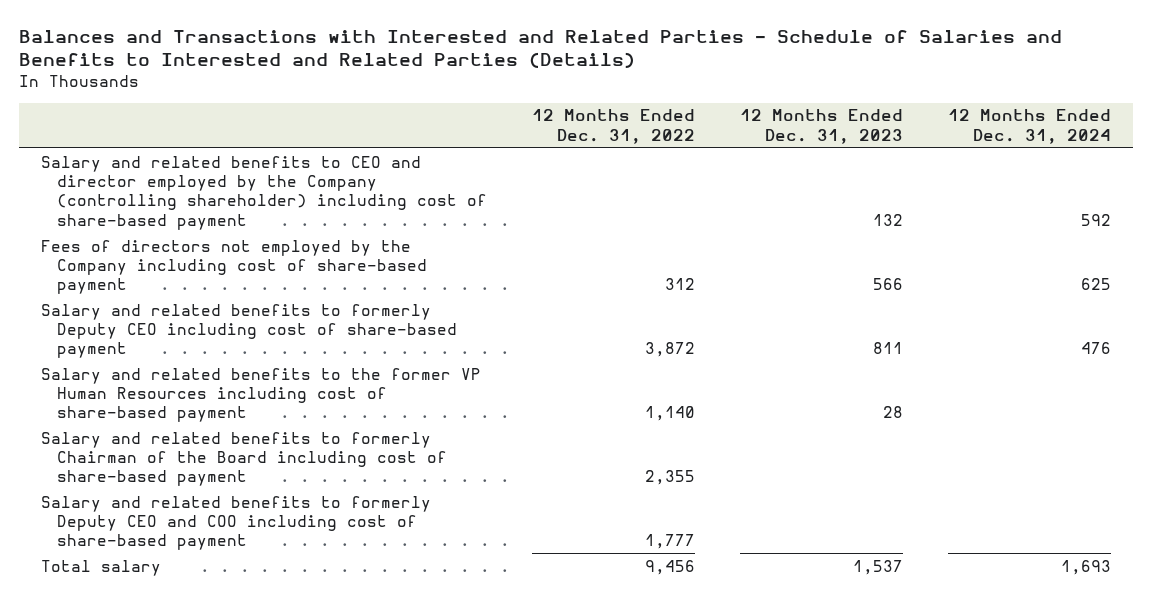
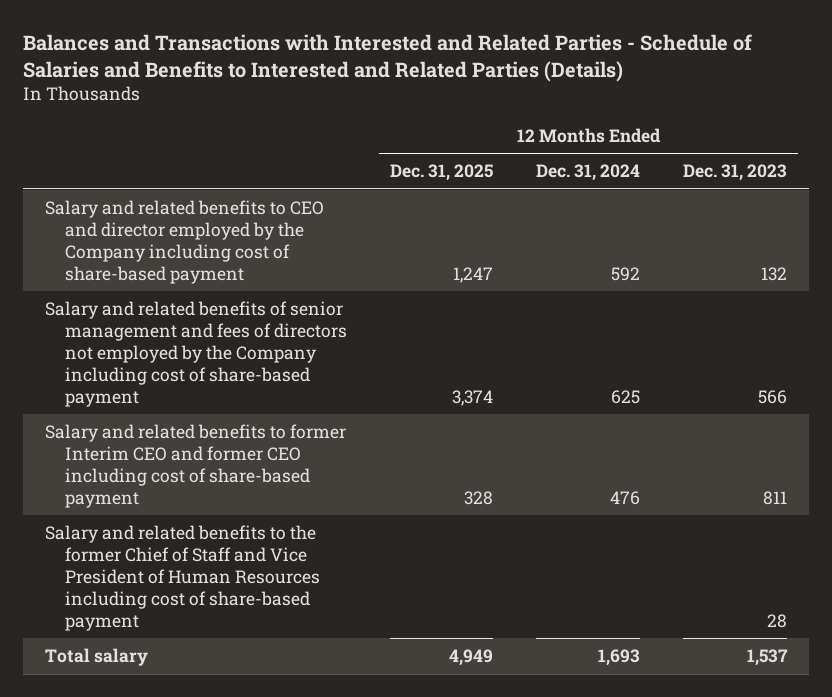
[532,109,696,144] 12 Months Ended Dec. 31, 2022 -> none
none -> [390,164,494,182] Dec. 31, 2025
[41,431,448,487] Salary and related benefits to formerly Chairman of the Board including cost of share-based payment -> none
[41,495,432,551] Salary and related benefits to formerly Deputy CEO and COO including cost of share-based payment -> none
[41,155,488,230] Salary and related benefits to CEO and director employed by the Company (controlling shareholder) including cost of share-based payment -> [44,199,324,284] Salary and related benefits to CEO and director employed by the Company including cost of share-based payment
[41,239,428,295] Fees of directors not employed by the Company including cost of share-based payment -> [44,300,347,407] Salary and related benefits of senior management and fees of directors not employed by the Company including cost of share-based payment
[41,303,458,359] Salary and related benefits to formerly Deputy CEO including cost of share-based payment -> [44,423,346,508] Salary and related benefits to former Interim CEO and former CEO including cost of share-based payment
[41,367,482,423] Salary and related benefits to the former VP Human Resources including cost of share-based payment -> [44,524,320,631] Salary and related benefits to the former Chief of Staff and Vice President of Human Resources including cost of share-based payment

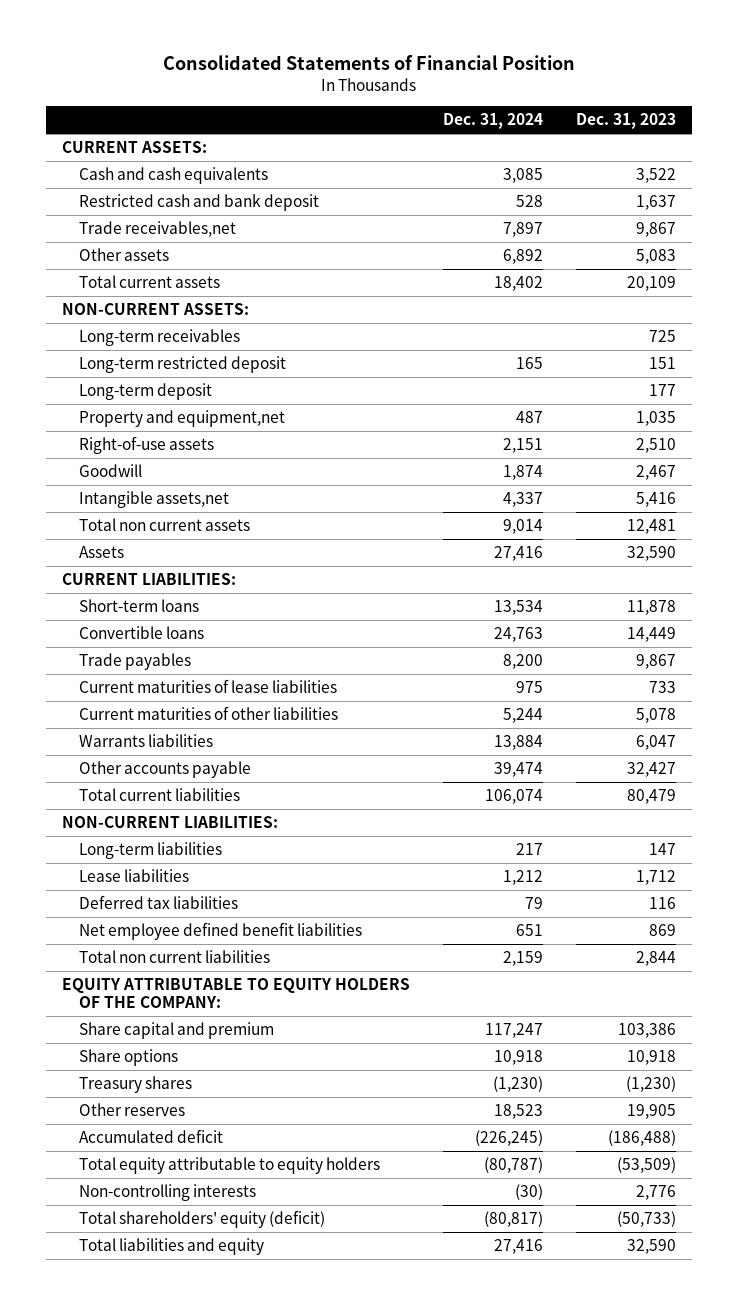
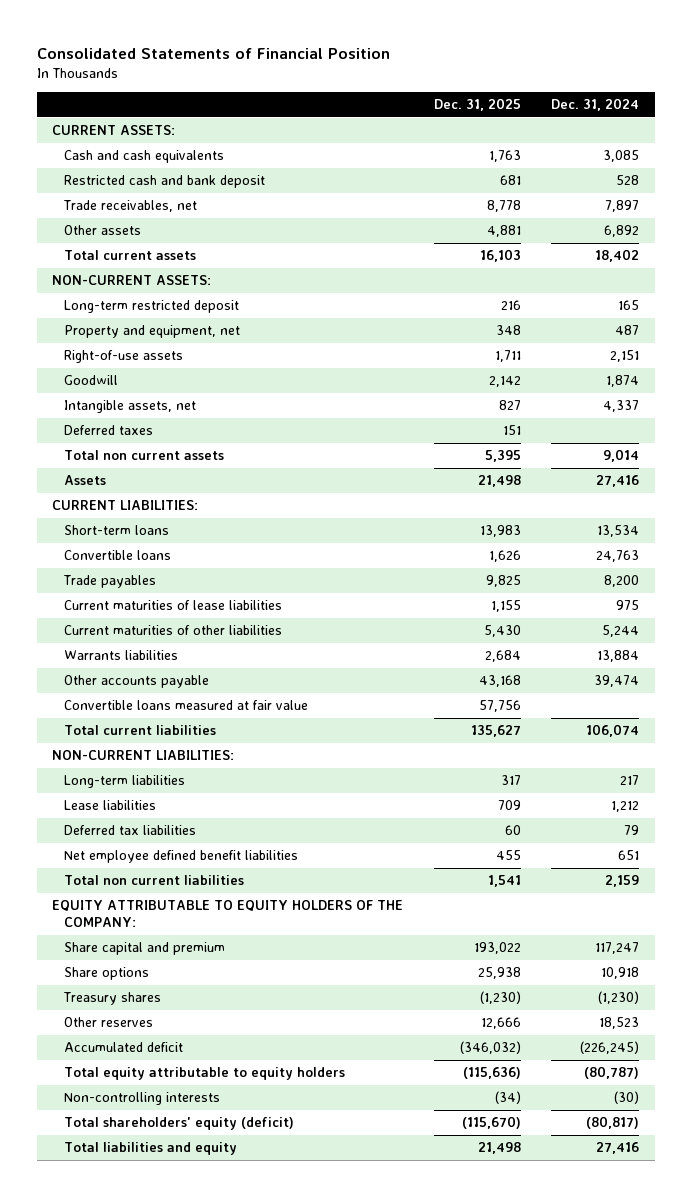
[575,113,676,130] Dec. 31, 2023 -> none
none -> [433,98,521,112] Dec. 31, 2025
[78,221,236,238] Trade receivables,net -> [62,200,197,213] Trade receivables, net
[78,329,240,347] Long-term receivables -> none
[78,383,212,401] Long-term deposit -> none
[78,410,285,428] Property and equipment,net -> [63,325,240,339] Property and equipment, net
[78,491,229,509] Intangible assets,net -> [63,400,196,414] Intangible assets, net
none -> [63,425,153,436] Deferred taxes
none -> [63,700,308,711] Convertible loans measured at fair value

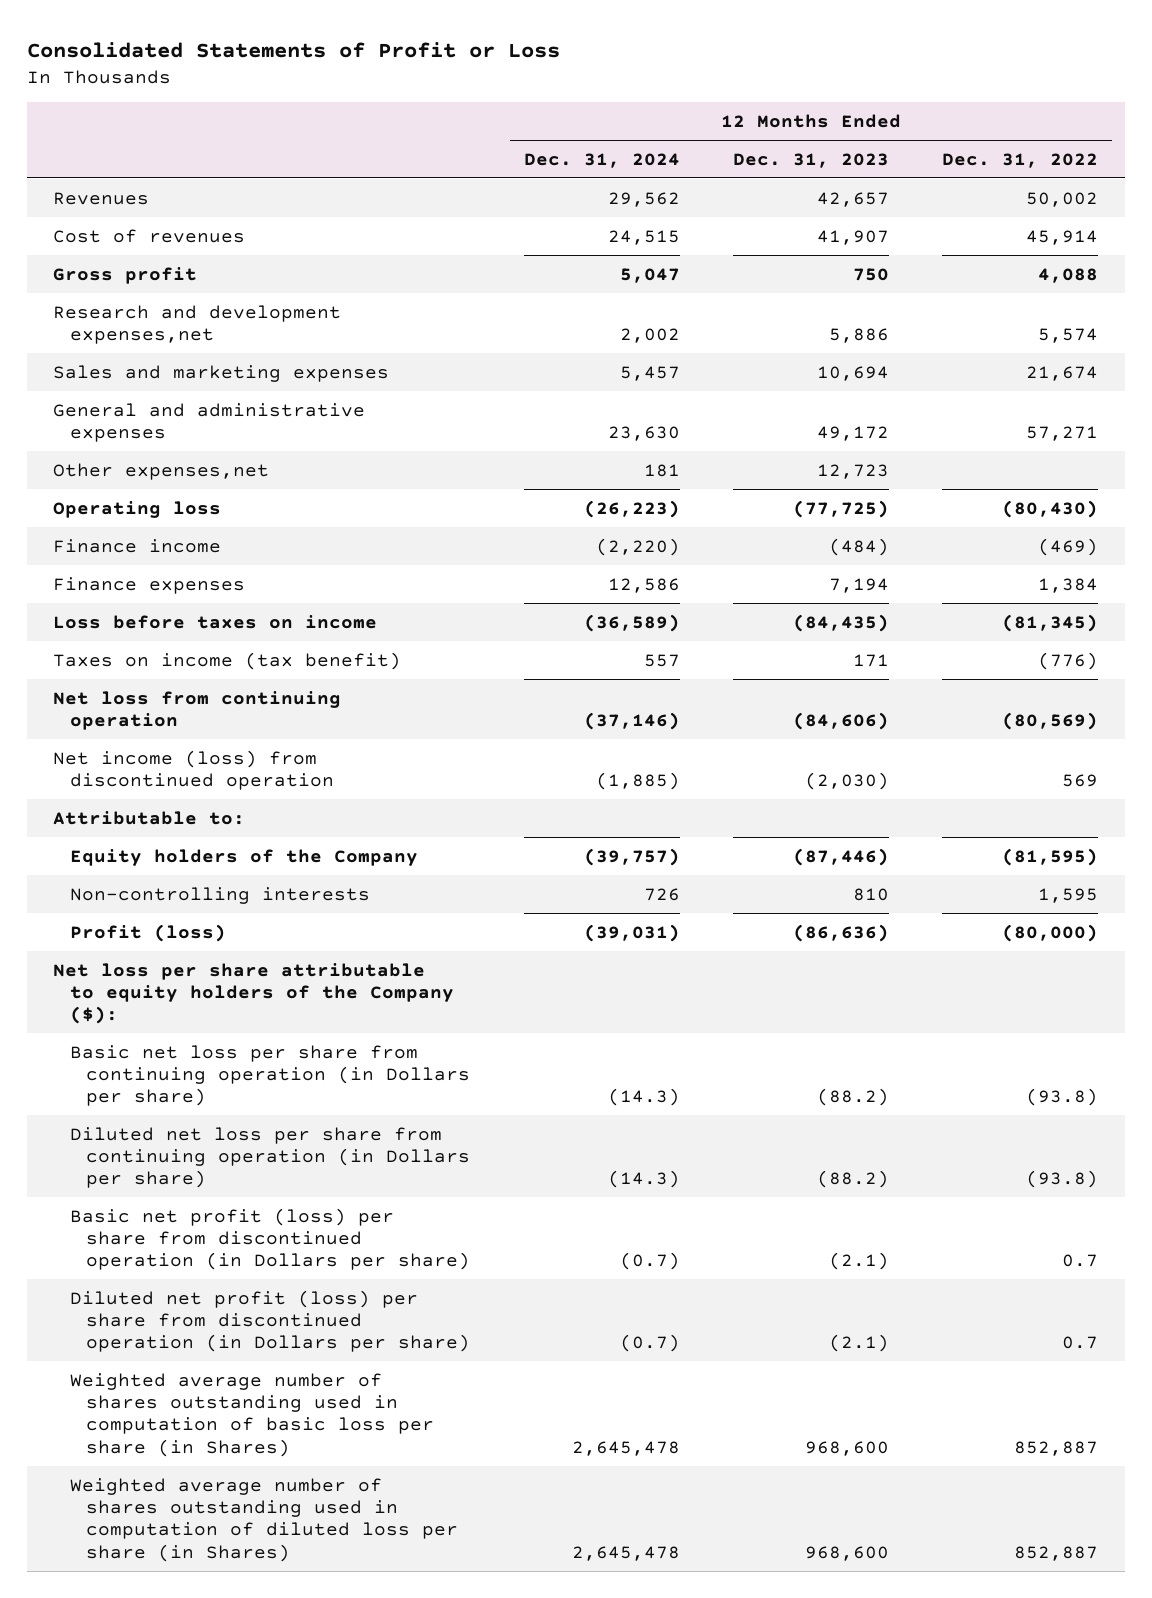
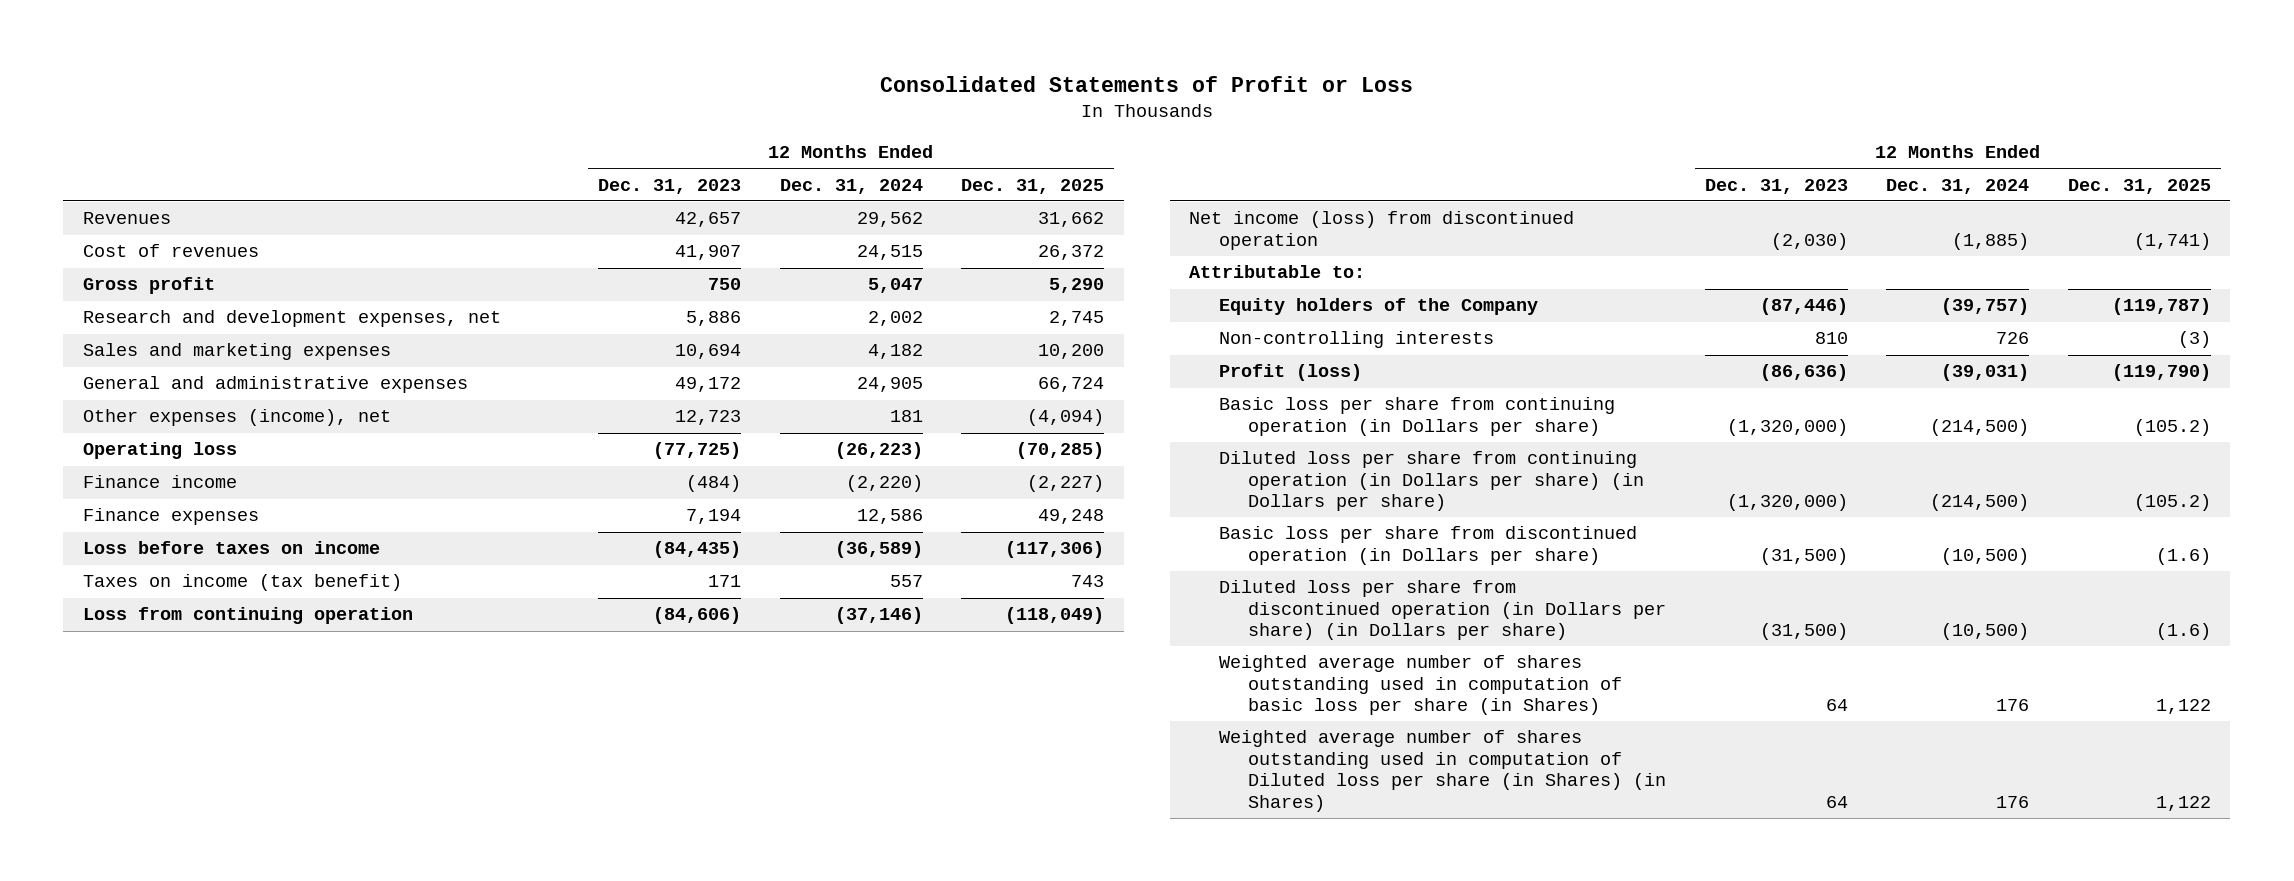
[942,152,1099,168] Dec. 31, 2022 -> none
none -> [961,178,1105,194] Dec. 31, 2025
[53,304,342,344] Research and development expenses,net -> [82,310,501,328] Research and development expenses, net
[619,365,680,381] 5,457 -> [867,344,923,360] 4,182
[607,425,680,441] 23,630 -> [856,377,923,393] 24,905
[53,462,270,480] Other expenses,net -> [82,409,391,427] Other expenses (income), net
[53,690,342,730] Net loss from continuing operation -> [82,607,413,625] Loss from continuing operation
[53,962,454,1025] Net loss per share attributable to equity holders of the Company ($): -> none
[69,1044,471,1107] Basic net loss per share from continuing operation (in Dollars per share) -> [1218,397,1615,436] Basic loss per share from continuing operation (in Dollars per share)
[607,1088,680,1107] (14.3) -> [1930,418,2030,436] (214,500)
[816,1088,889,1107] (88.2) -> [1726,418,1848,436] (1,320,000)
[69,1126,471,1189] Diluted net loss per share from continuing operation (in Dollars per share) -> [1218,451,1644,512] Diluted loss per share from continuing operation (in Dollars per share) (in Dollars per share)
[607,1170,680,1189] (14.3) -> [1930,494,2030,512] (214,500)
[816,1170,889,1189] (88.2) -> [1726,494,1848,512] (1,320,000)
[69,1207,471,1271] Basic net profit (loss) per share from discontinued operation (in Dollars per share) -> [1218,526,1637,565] Basic loss per share from discontinued operation (in Dollars per share)
[619,1252,680,1271] (0.7) -> [1941,547,2030,565] (10,500)
[828,1252,889,1271] (2.1) -> [1759,547,1848,565] (31,500)
[69,1289,471,1353] Diluted net profit (loss) per share from discontinued operation (in Dollars per share) -> [1218,580,1666,641] Diluted loss per share from discontinued operation (in Dollars per share) (in Dollars per share)
[619,1334,680,1353] (0.7) -> [1941,623,2030,641] (10,500)
[828,1334,889,1353] (2.1) -> [1759,623,1848,641] (31,500)
[571,1440,680,1456] 2,645,478 -> [1996,699,2030,712] 176
[804,1440,889,1456] 968,600 -> [1825,699,1848,712] 64
[69,1477,459,1562] Weighted average number of shares outstanding used in computation of diluted loss per share (in Shares) -> [1218,730,1666,812] Weighted average number of shares outstanding used in computation of Diluted loss per share (in Shares) (in Shares)
[571,1545,680,1561] 2,645,478 -> [1996,795,2030,808] 176
[804,1545,889,1561] 968,600 -> [1825,795,1848,808] 64

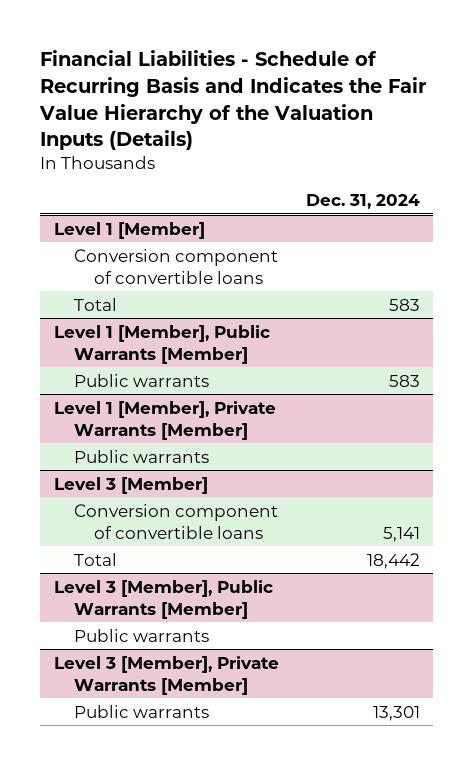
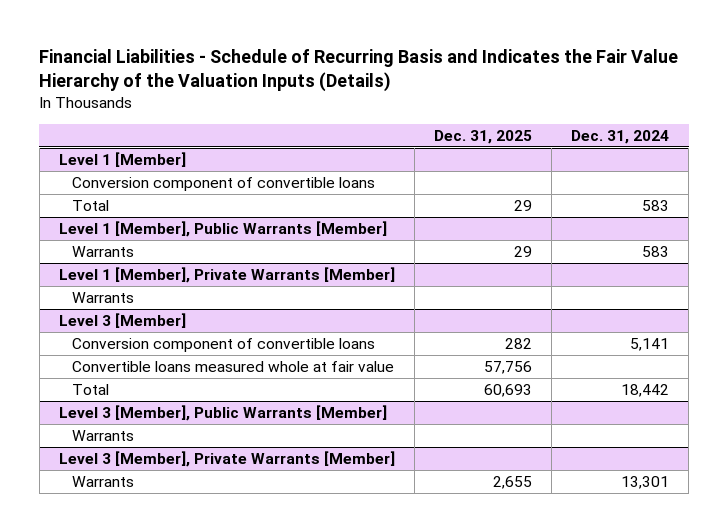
none -> [433,129,532,144] Dec. 31, 2025
[74,373,210,387] Public warrants -> [71,246,134,258] Warrants
[74,449,210,463] Public warrants -> [71,292,134,304] Warrants
none -> [71,361,394,373] Convertible loans measured whole at fair value
[74,628,210,642] Public warrants -> [71,430,134,442] Warrants
[74,704,210,718] Public warrants -> [71,476,134,488] Warrants

